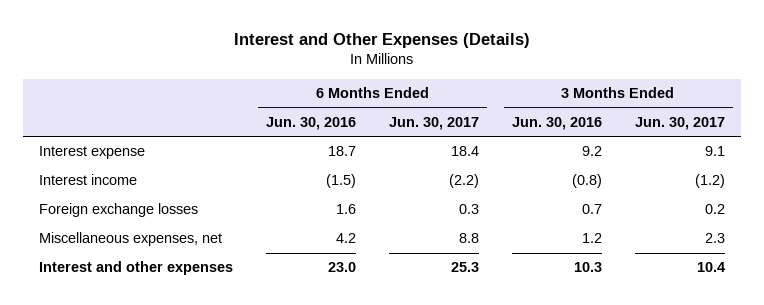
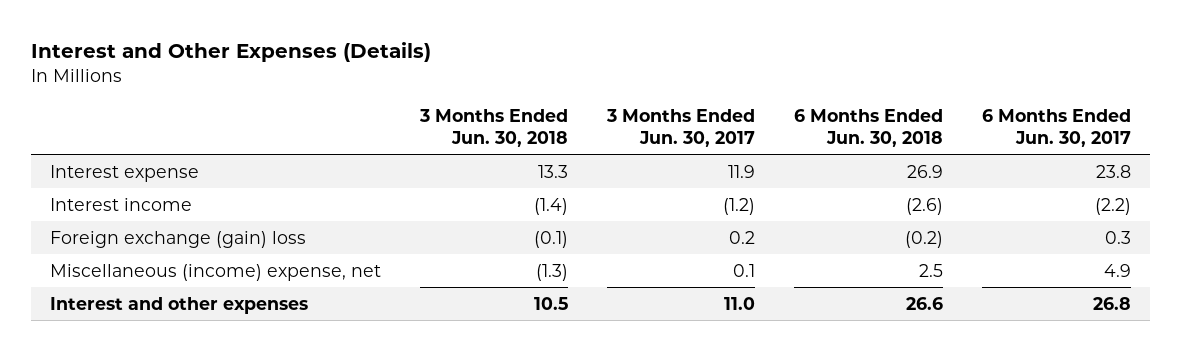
[266,116,357,130] Jun. 30, 2016 -> none
[511,116,602,130] Jun. 30, 2016 -> none
none -> [419,108,569,148] 3 Months Ended Jun. 30, 2018
none -> [793,108,943,148] 6 Months Ended Jun. 30, 2018
[451,146,480,157] 18.4 -> [1095,164,1131,178] 23.8
[704,146,725,157] 9.1 -> [727,164,755,178] 11.9
[39,203,199,218] Foreign exchange losses -> [50,230,307,248] Foreign exchange (gain) loss
[39,232,223,247] Miscellaneous expenses, net -> [50,263,382,281] Miscellaneous (income) expense, net
[459,233,480,244] 8.8 -> [1103,263,1131,277] 4.9
[704,233,725,244] 2.3 -> [732,263,755,277] 0.1
[451,262,480,273] 25.3 -> [1092,296,1131,310] 26.8
[696,262,725,273] 10.4 -> [723,296,755,310] 11.0

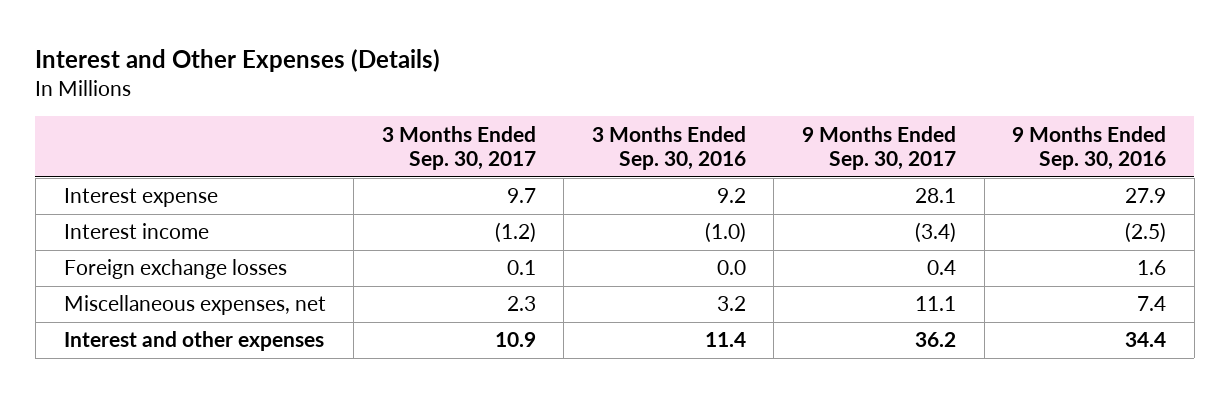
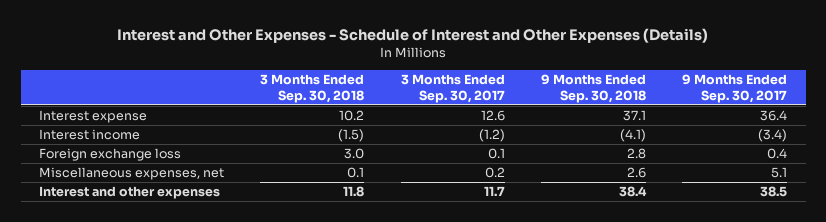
[35,48,441,72] Interest and Other Expenses (Details) -> [117,28,709,44] Interest and Other Expenses - Schedule of Interest and Other Expenses (Details)
[591,125,746,171] 3 Months Ended Sep. 30, 2016 -> none
[1012,125,1167,171] 9 Months Ended Sep. 30, 2016 -> none
none -> [260,74,365,103] 3 Months Ended Sep. 30, 2018
none -> [541,74,647,103] 9 Months Ended Sep. 30, 2018
[506,188,536,204] 9.7 -> [480,110,505,122] 12.6
[915,188,957,204] 28.1 -> [760,110,788,122] 36.4
[63,259,287,280] Foreign exchange losses -> [39,148,182,162] Foreign exchange loss
[506,296,536,312] 2.3 -> [484,167,505,179] 0.2
[915,296,957,312] 11.1 -> [771,167,788,179] 5.1
[494,332,536,348] 10.9 -> [483,186,505,197] 11.7
[915,332,957,348] 36.2 -> [760,186,788,198] 38.5

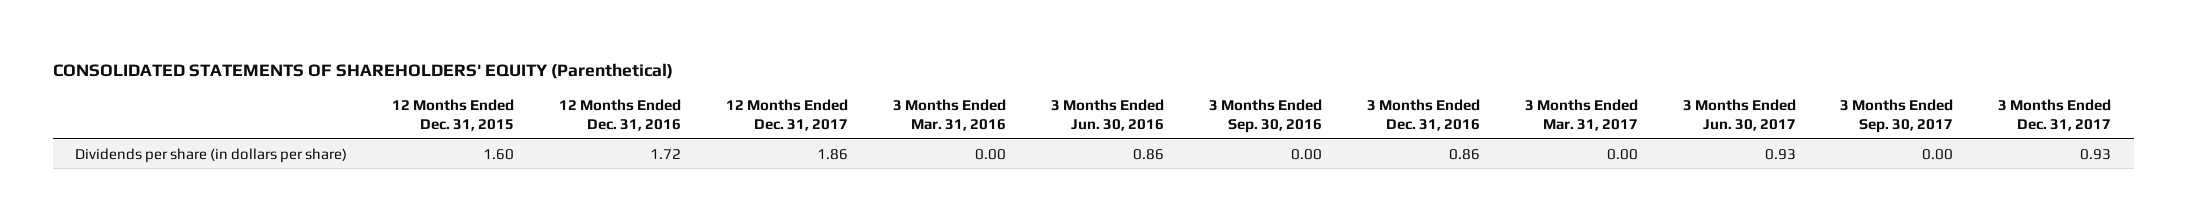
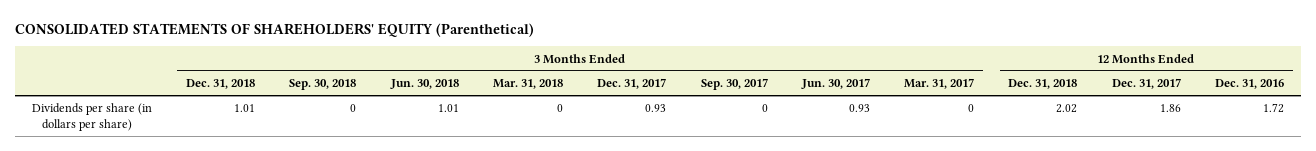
[392,99,515,132] 12 Months Ended Dec. 31, 2015 -> none
[892,99,1006,132] 3 Months Ended Mar. 31, 2016 -> none
[1050,99,1164,132] 3 Months Ended Jun. 30, 2016 -> none
[1208,99,1322,134] 3 Months Ended Sep. 30, 2016 -> none
[1366,99,1480,132] 3 Months Ended Dec. 31, 2016 -> none
none -> [186,79,256,90] Dec. 31, 2018
none -> [289,79,357,91] Sep. 30, 2018
none -> [389,79,459,90] Jun. 30, 2018
none -> [492,79,563,90] Mar. 31, 2018
none -> [1008,79,1078,90] Dec. 31, 2018
[1606,149,1638,161] 0.00 -> [968,104,975,113] 0
[1922,149,1954,161] 0.00 -> [761,104,768,113] 0

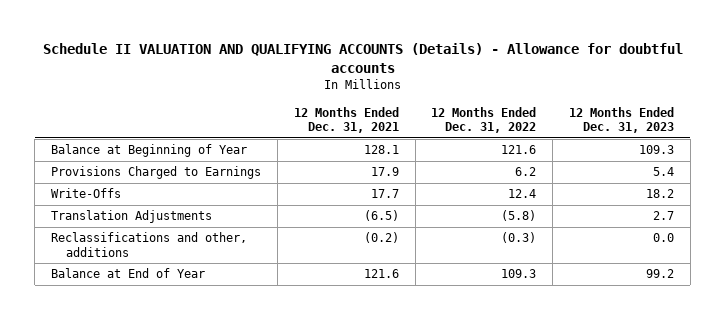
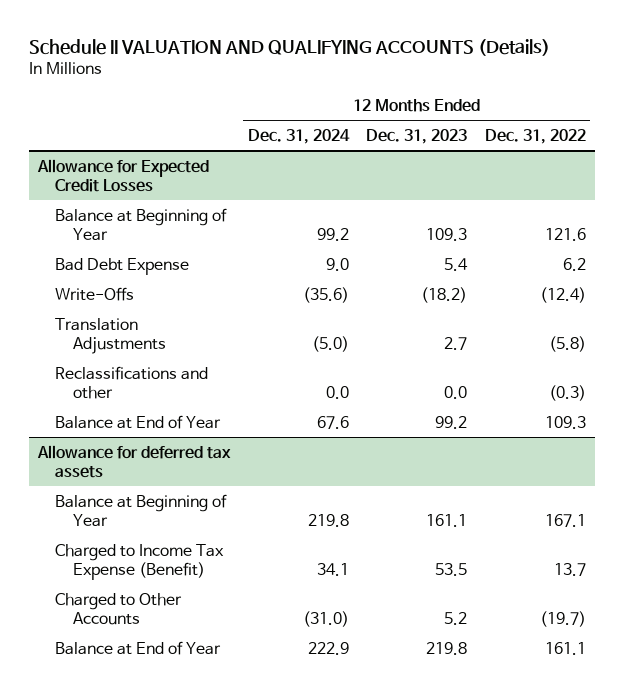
[42,42,683,73] Schedule II VALUATION AND QUALIFYING ACCOUNTS (Details) - Allowance for doubtful accounts -> [29,39,551,57] Schedule II VALUATION AND QUALIFYING ACCOUNTS (Details)
[293,106,399,134] 12 Months Ended Dec. 31, 2021 -> none
none -> [247,128,350,144] Dec. 31, 2024
none -> [37,158,210,192] Allowance for Expected Credit Losses
[51,166,262,180] Provisions Charged to Earnings -> [55,257,190,275] Bad Debt Expense
[508,189,537,199] 12.4 -> [539,286,586,303] (12.4)
[645,189,674,199] 18.2 -> [421,286,468,303] (18.2)
[51,232,248,257] Reclassifications and other, additions -> [55,365,209,399] Reclassifications and other
none -> [37,444,232,478] Allowance for deferred tax assets
none -> [55,493,228,527] Balance at Beginning of Year
none -> [55,543,225,580] Charged to Income Tax Expense (Benefit)
none -> [55,592,183,625] Charged to Other Accounts
none -> [55,640,222,655] Balance at End of Year

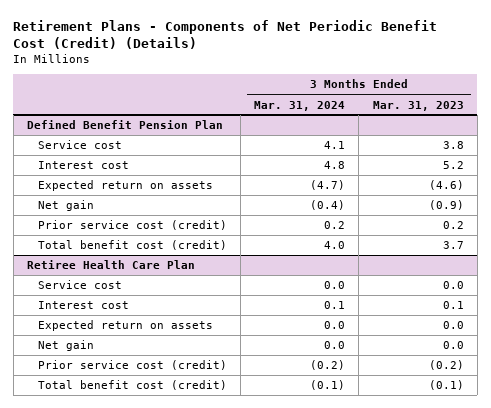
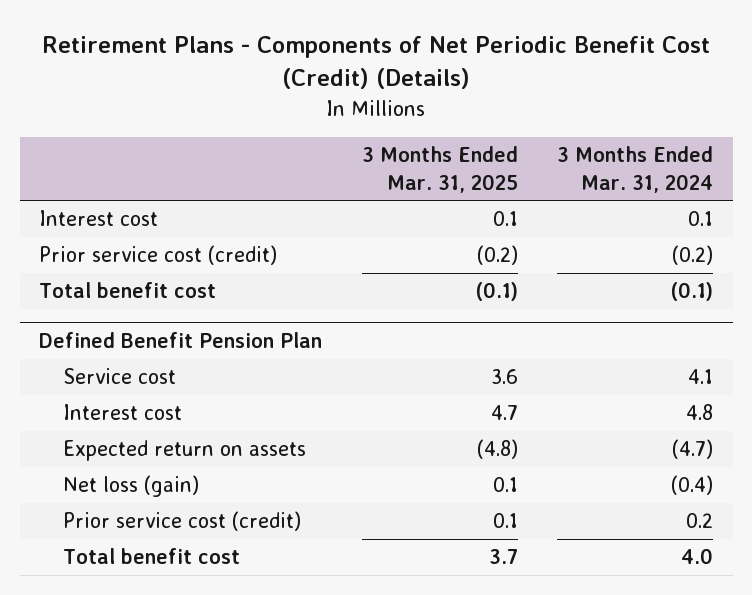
[372,100,464,111] Mar. 31, 2023 -> none
none -> [361,146,518,193] 3 Months Ended Mar. 31, 2025
none -> [39,210,159,227] Interest cost
none -> [39,245,278,266] Prior service cost (credit)
none -> [39,282,217,299] Total benefit cost
[37,200,94,212] Net gain -> [62,475,199,498] Net loss (gain)
[27,260,196,270] Retiree Health Care Plan -> none
[37,280,122,290] Service cost -> none
[37,301,129,310] Interest cost -> none
[37,320,213,332] Expected return on assets -> none
[37,340,94,352] Net gain -> none
[37,360,227,371] Prior service cost (credit) -> none
[37,380,227,391] Total benefit cost (credit) -> none
[37,240,227,251] Total benefit cost (credit) -> [62,548,240,565] Total benefit cost

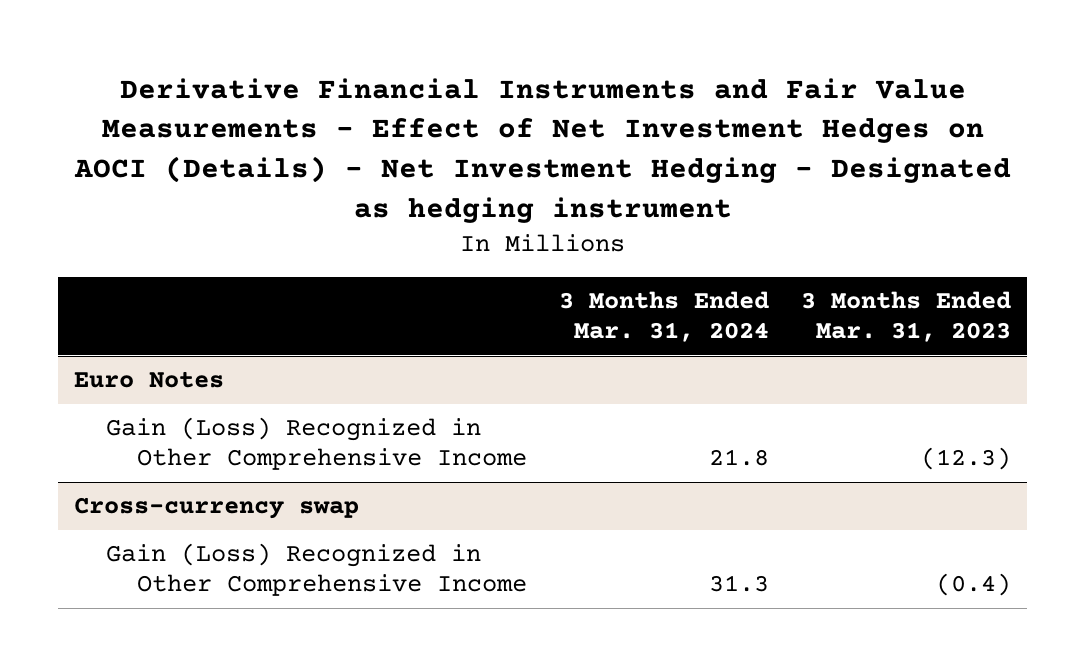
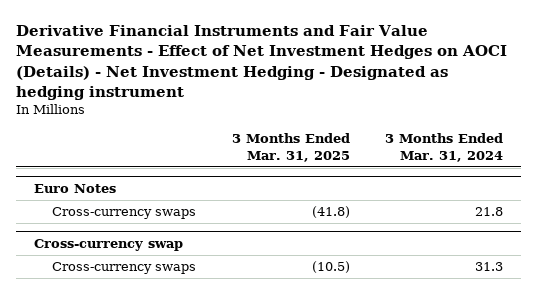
[801,290,1012,342] 3 Months Ended Mar. 31, 2023 -> none
none -> [231,133,350,162] 3 Months Ended Mar. 31, 2025
[105,417,528,471] Gain (Loss) Recognized in Other Comprehensive Income -> [52,207,197,220] Cross-currency swaps
[105,543,528,597] Gain (Loss) Recognized in Other Comprehensive Income -> [52,262,197,275] Cross-currency swaps

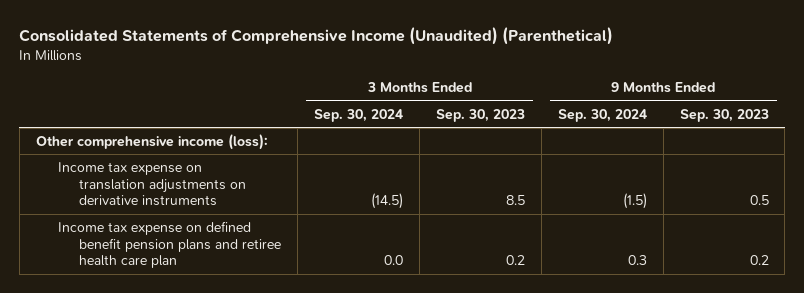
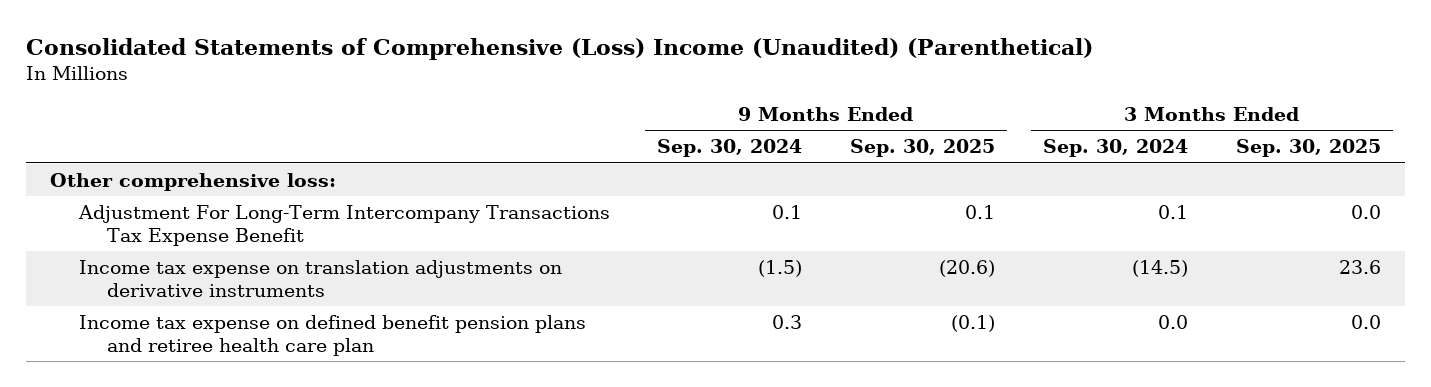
[19,27,614,46] Consolidated Statements of Comprehensive Income (Unaudited) (Parenthetical) -> [26,37,1094,60] Consolidated Statements of Comprehensive (Loss) Income (Unaudited) (Parenthetical)
[435,108,525,122] Sep. 30, 2023 -> none
[679,108,769,122] Sep. 30, 2023 -> none
none -> [850,139,996,158] Sep. 30, 2025
none -> [1235,139,1381,158] Sep. 30, 2025
[35,133,268,150] Other comprehensive income (loss): -> [49,172,336,191] Other comprehensive loss:
none -> [77,204,610,246] Adjustment For Long-Term Intercompany Transactions Tax Expense Benefit

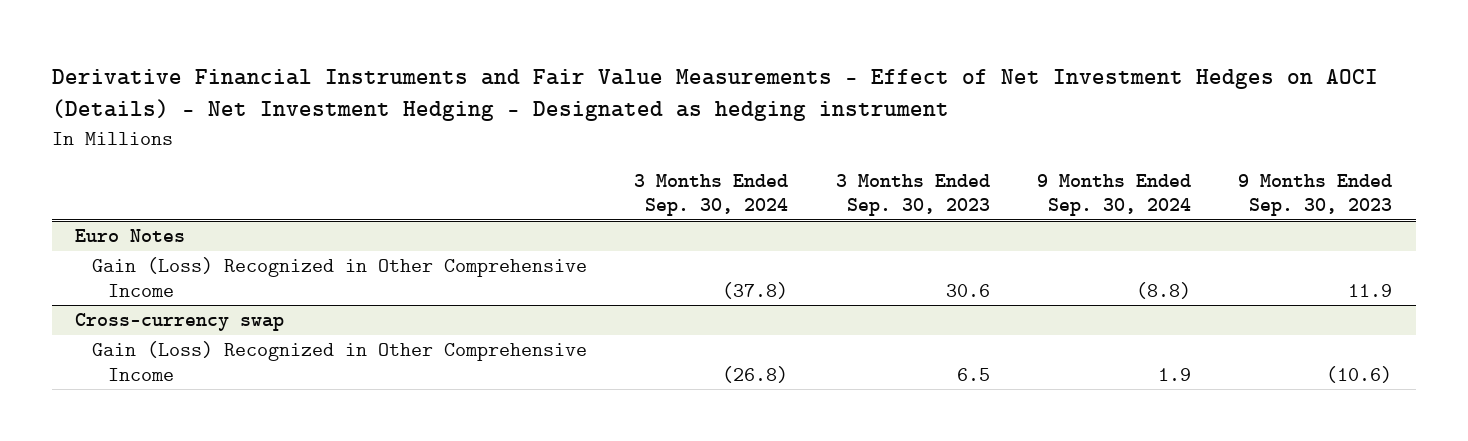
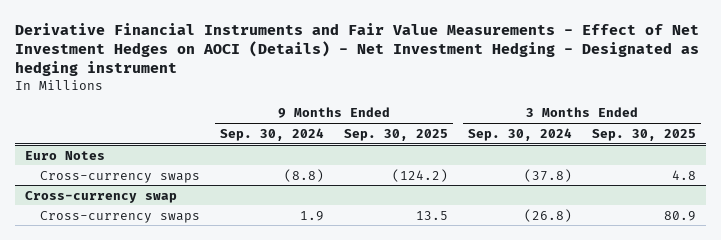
[835,174,990,217] 3 Months Ended Sep. 30, 2023 -> none
[1238,174,1393,217] 9 Months Ended Sep. 30, 2023 -> none
none -> [343,128,448,141] Sep. 30, 2025
none -> [592,128,697,141] Sep. 30, 2025
[91,257,587,297] Gain (Loss) Recognized in Other Comprehensive Income -> [39,170,200,183] Cross-currency swaps
[91,341,587,381] Gain (Loss) Recognized in Other Comprehensive Income -> [39,210,200,223] Cross-currency swaps

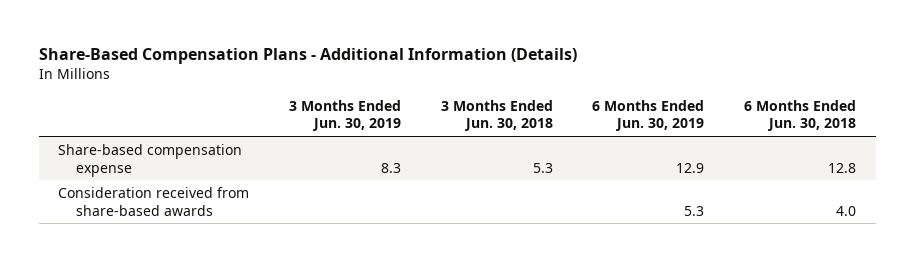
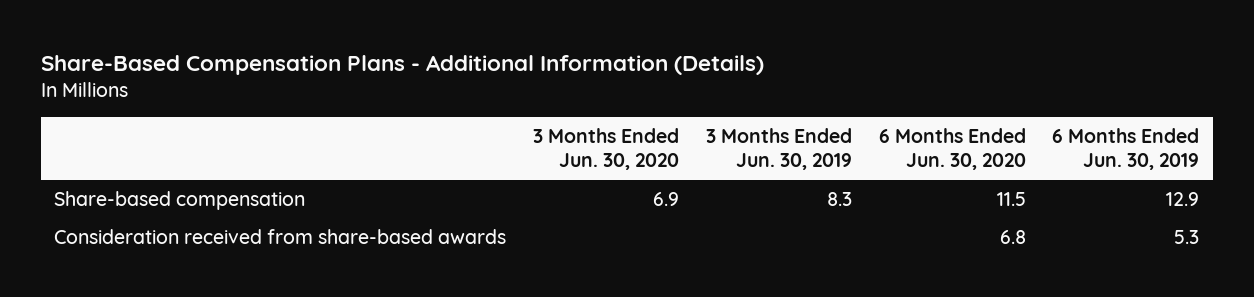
[440,99,553,132] 3 Months Ended Jun. 30, 2018 -> none
[744,99,857,132] 6 Months Ended Jun. 30, 2018 -> none
none -> [533,127,680,170] 3 Months Ended Jun. 30, 2020
none -> [878,127,1026,170] 6 Months Ended Jun. 30, 2020
[58,143,243,177] Share-based compensation expense -> [54,191,306,211] Share-based compensation

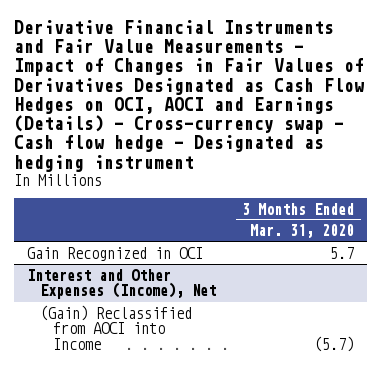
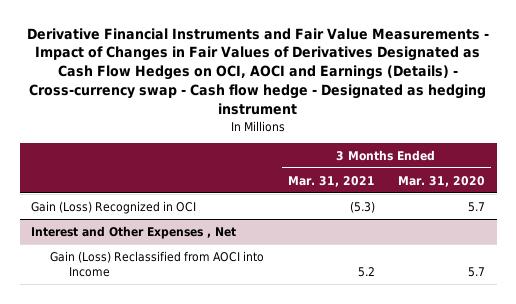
none -> [287,175,375,187] Mar. 31, 2021
[27,246,204,261] Gain Recognized in OCI -> [31,200,197,214] Gain (Loss) Recognized in OCI
[27,268,217,300] Interest and Other Expenses (Income), Net -> [31,225,237,239] Interest and Other Expenses , Net
[40,304,193,351] (Gain) Reclassified from AOCI into Income -> [50,250,265,278] Gain (Loss) Reclassified from AOCI into Income
[314,336,355,353] (5.7) -> [468,267,486,278] 5.7

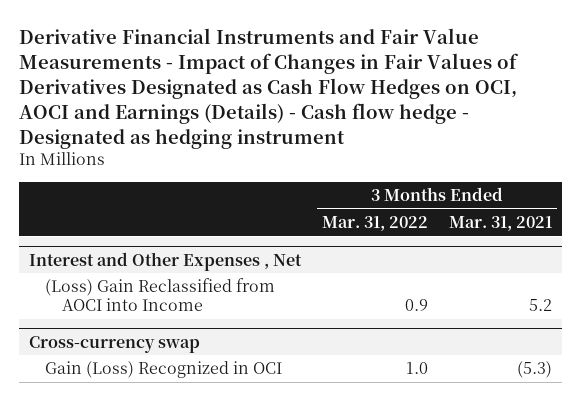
[27,27,490,116] Derivative Financial Instruments and Fair Value Measurements - Impact of Changes in Fair Values of Derivatives Designated as Cash Flow Hedges on OCI, AOCI and Earnings (Details) - Cross-currency swap - Cash flow hedge - Designated as hedging instrument -> [18,27,519,149] Derivative Financial Instruments and Fair Value Measurements - Impact of Changes in Fair Values of Derivatives Designated as Cash Flow Hedges on OCI, AOCI and Earnings (Details) - Cash flow hedge - Designated as hedging instrument
[398,175,486,187] Mar. 31, 2020 -> none
none -> [321,215,428,231] Mar. 31, 2022
[31,200,197,214] Gain (Loss) Recognized in OCI -> none
[50,250,265,278] Gain (Loss) Reclassified from AOCI into Income -> [45,278,276,312] (Loss) Gain Reclassified from AOCI into Income
none -> [29,335,201,353] Cross-currency swap
none -> [45,361,283,379] Gain (Loss) Recognized in OCI

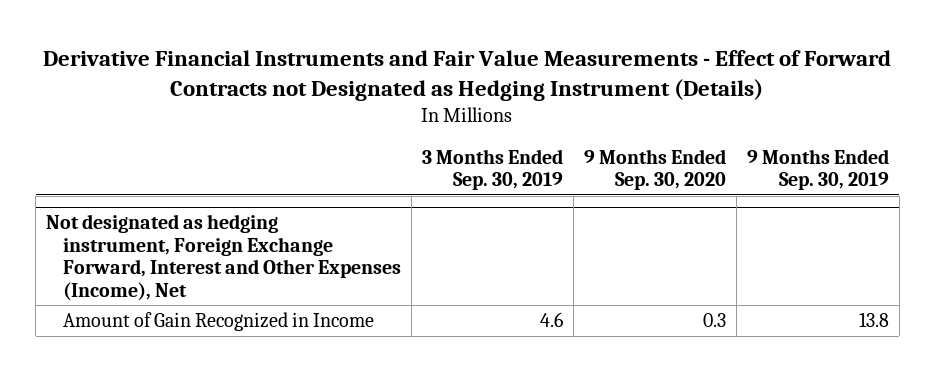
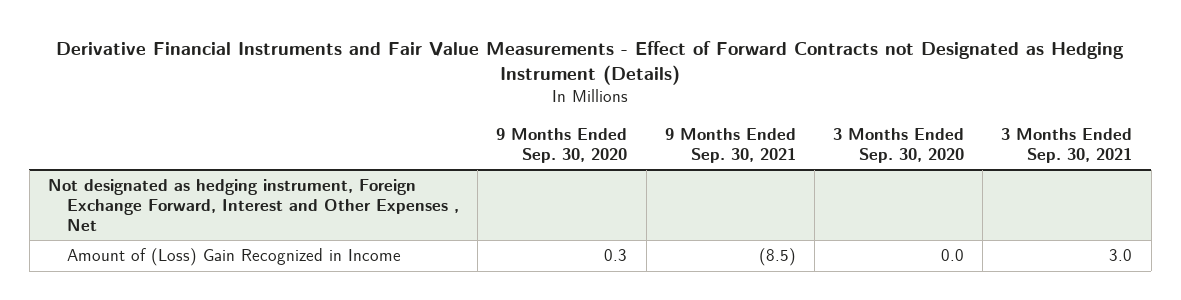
[421,148,563,191] 3 Months Ended Sep. 30, 2019 -> none
[746,148,889,191] 9 Months Ended Sep. 30, 2019 -> none
none -> [664,127,796,163] 9 Months Ended Sep. 30, 2021
none -> [833,127,965,163] 3 Months Ended Sep. 30, 2020
none -> [1001,127,1133,163] 3 Months Ended Sep. 30, 2021
[46,214,401,301] Not designated as hedging instrument, Foreign Exchange Forward, Interest and Other Expenses (Income), Net -> [48,179,460,231] Not designated as hedging instrument, Foreign Exchange Forward, Interest and Other Expenses , Net
[62,311,374,331] Amount of Gain Recognized in Income -> [67,248,402,267] Amount of (Loss) Gain Recognized in Income

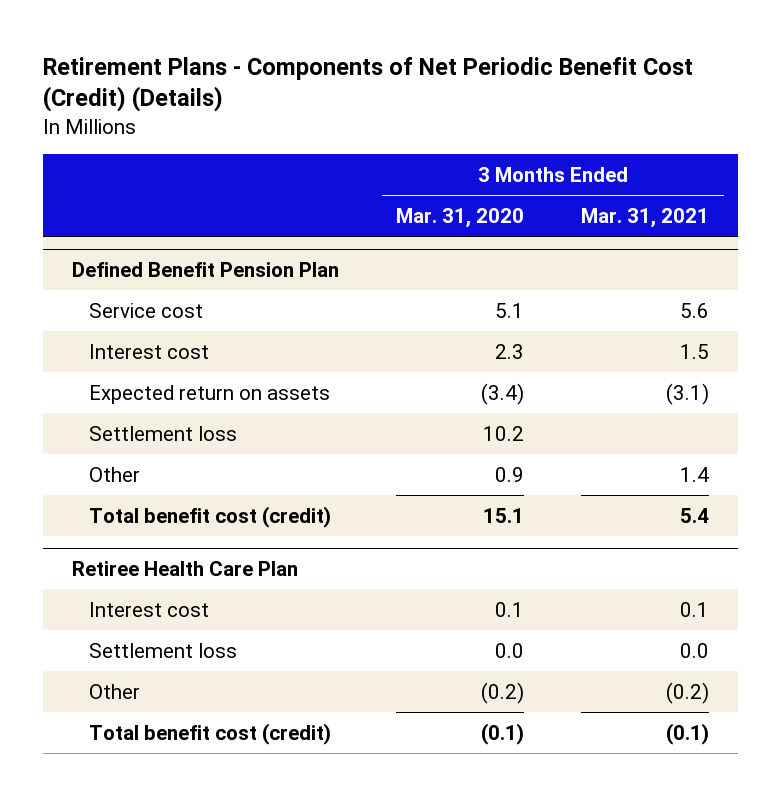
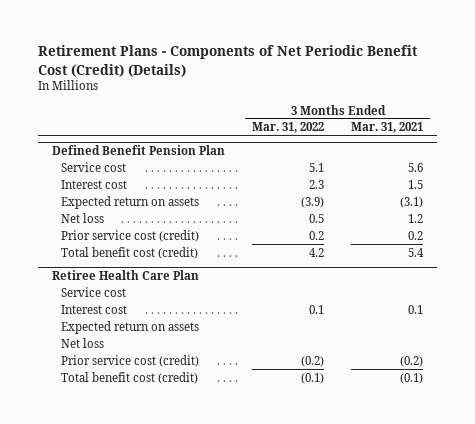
[396,208,525,229] Mar. 31, 2020 -> none
none -> [252,122,325,134] Mar. 31, 2022
[89,425,238,441] Settlement loss -> none
[89,466,141,482] Other -> none
none -> [61,212,105,223] Net loss
none -> [61,229,200,242] Prior service cost (credit)
none -> [61,286,127,297] Service cost
[89,642,238,658] Settlement loss -> none
[89,683,141,699] Other -> none
none -> [61,320,200,334] Expected return on assets
none -> [61,337,105,348] Net loss
none -> [61,354,200,367] Prior service cost (credit)

